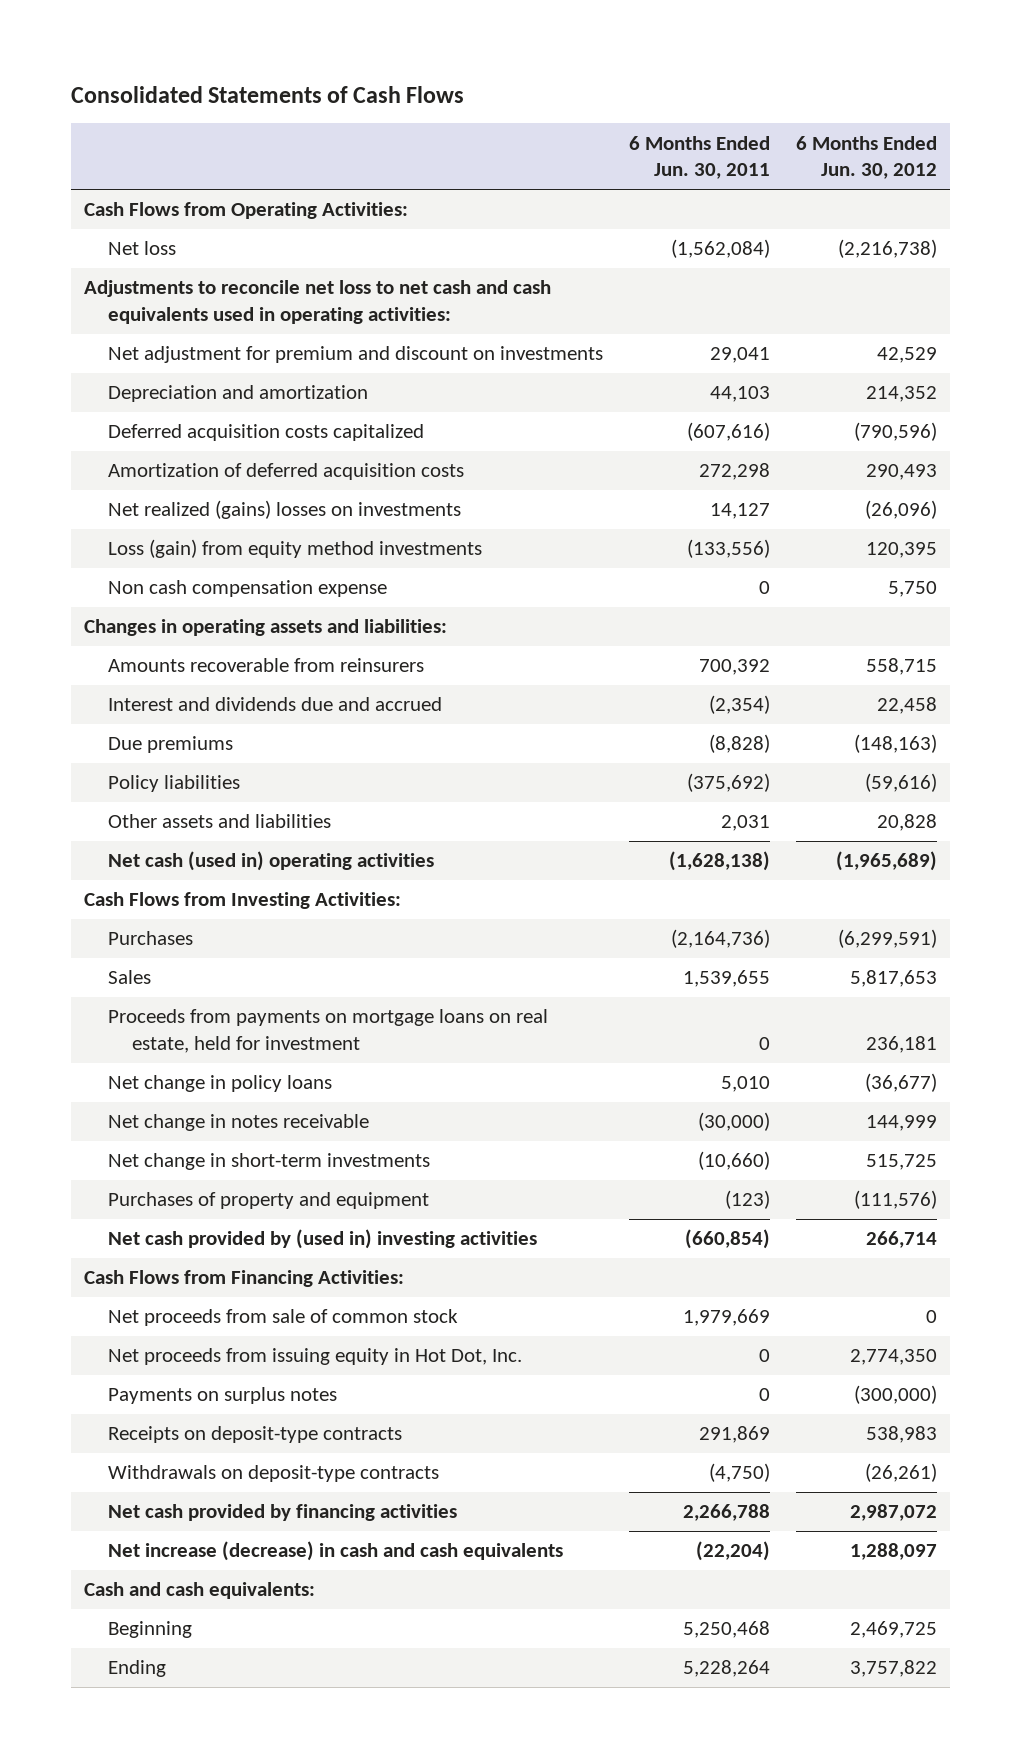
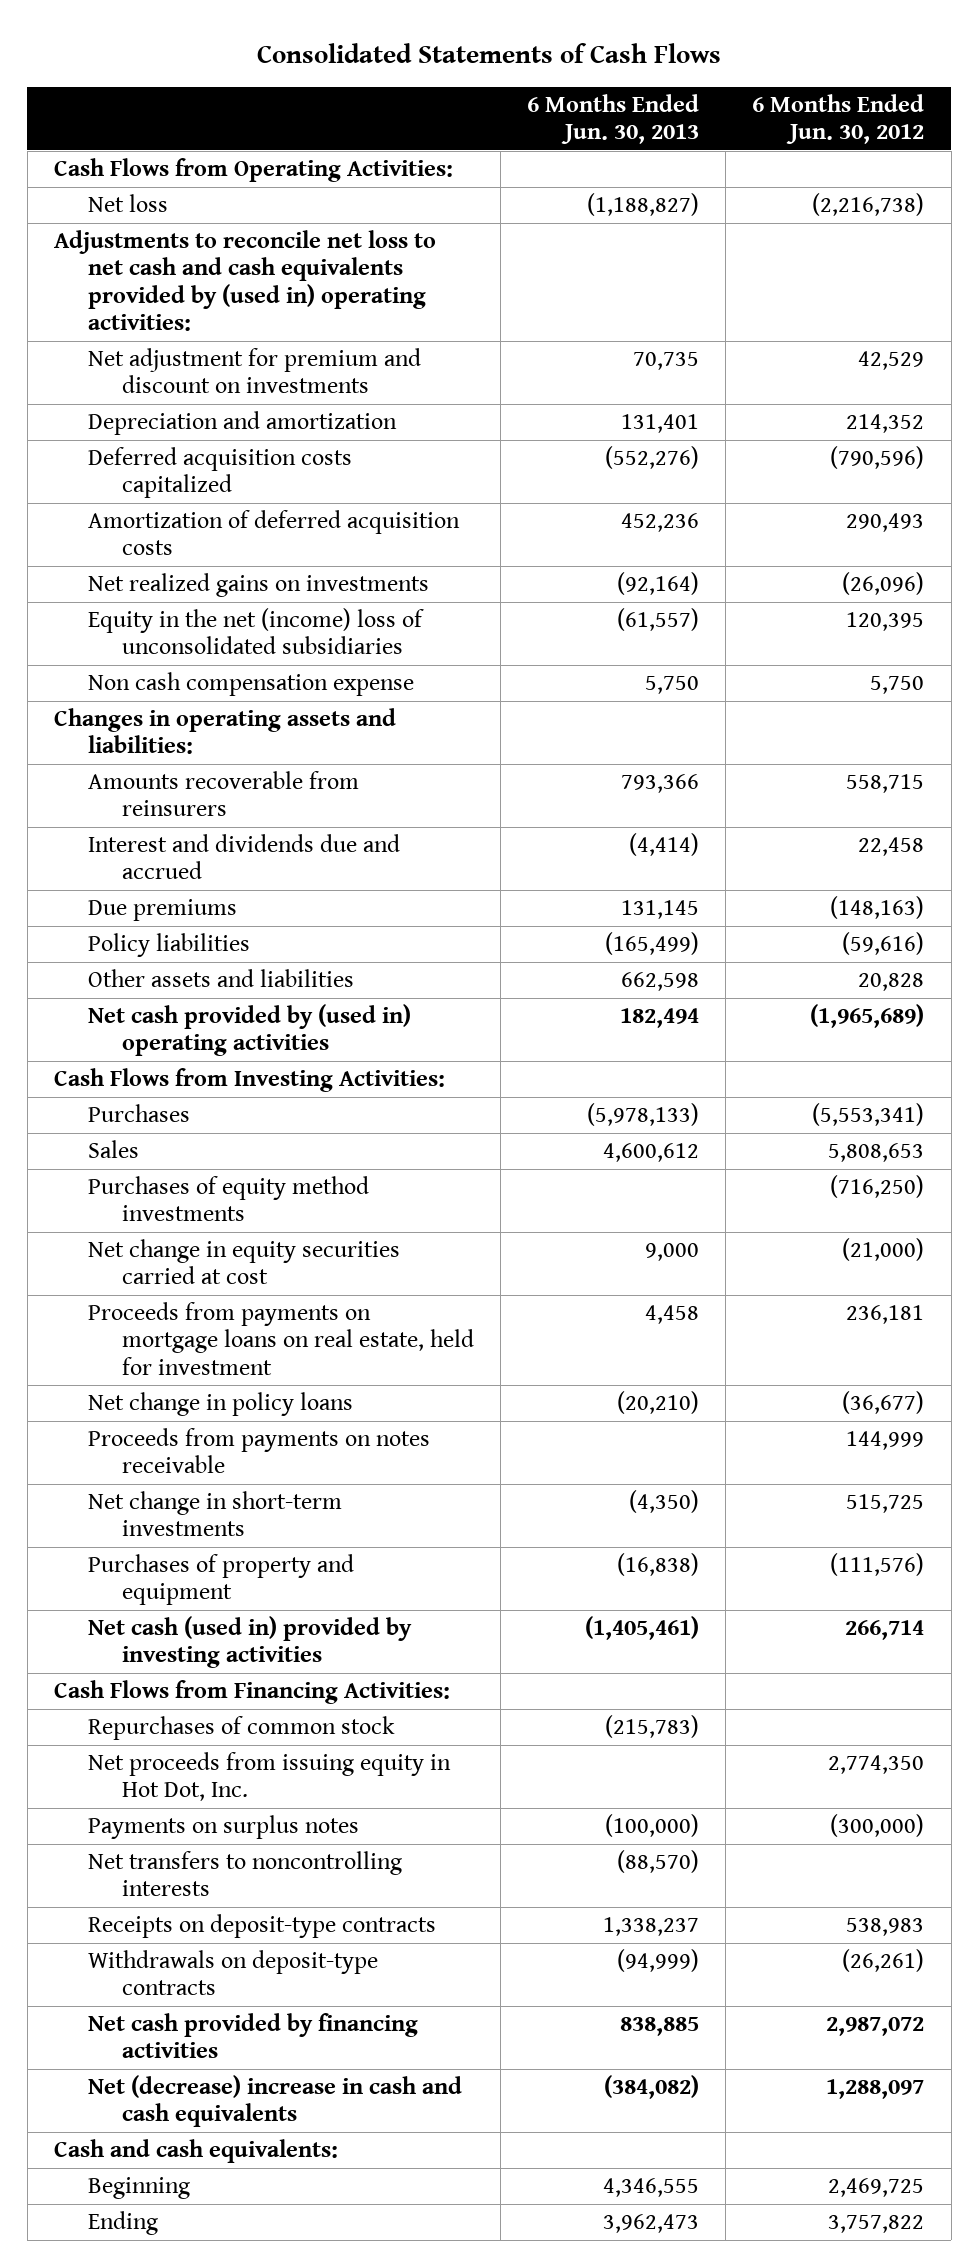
[629,135,771,180] 6 Months Ended Jun. 30, 2011 -> none
none -> [527,93,700,145] 6 Months Ended Jun. 30, 2013
[84,280,552,324] Adjustments to reconcile net loss to net cash and cash equivalents used in operating activities: -> [53,230,436,332] Adjustments to reconcile net loss to net cash and cash equivalents provided by (used in) operating activities:
[108,500,462,520] Net realized (gains) losses on investments -> [87,573,429,598] Net realized gains on investments
[108,539,483,559] Loss (gain) from equity method investments -> [87,608,424,655] Equity in the net (income) loss of unconsolidated subsidiaries
[108,851,435,872] Net cash (used in) operating activities -> [87,1004,411,1057] Net cash provided by (used in) operating activities
[838,929,938,949] (6,299,591) -> [812,1103,925,1127] (5,553,341)
[850,970,938,988] 5,817,653 -> [828,1143,925,1163] 5,808,653
none -> [87,1176,369,1222] Purchases of equity method investments
none -> [87,1239,400,1285] Net change in equity securities carried at cost
[108,1114,370,1132] Net change in notes receivable -> [87,1428,430,1474] Proceeds from payments on notes receivable
[108,1229,538,1250] Net cash provided by (used in) investing activities -> [87,1616,412,1669] Net cash (used in) provided by investing activities
[108,1309,459,1327] Net proceeds from sale of common stock -> none
none -> [87,1716,395,1741] Repurchases of common stock
none -> [87,1851,402,1897] Net transfers to noncontrolling interests
[108,1541,564,1562] Net increase (decrease) in cash and cash equivalents -> [87,2075,462,2128] Net (decrease) increase in cash and cash equivalents

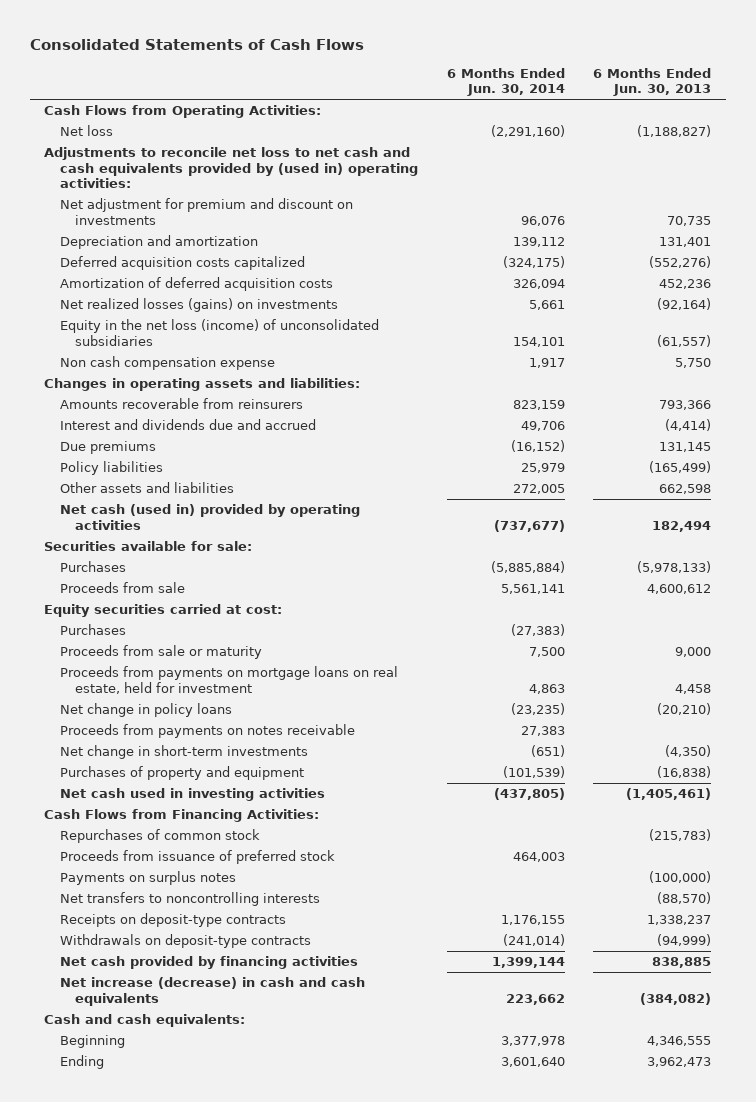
[752,93,925,145] 6 Months Ended Jun. 30, 2012 -> none
none -> [446,67,565,97] 6 Months Ended Jun. 30, 2014
[87,573,429,598] Net realized gains on investments -> [59,298,338,313] Net realized losses (gains) on investments
[87,608,424,655] Equity in the net (income) loss of unconsolidated subsidiaries -> [59,319,379,346] Equity in the net loss (income) of unconsolidated subsidiaries
[53,1068,445,1093] Cash Flows from Investing Activities: -> none
[87,1004,411,1057] Net cash provided by (used in) operating activities -> [59,504,360,530] Net cash (used in) provided by operating activities
none -> [44,541,253,552] Securities available for sale:
[87,1140,139,1159] Sales -> [59,582,185,594] Proceeds from sale
none -> [44,604,283,618] Equity securities carried at cost:
[87,1176,369,1222] Purchases of equity method investments -> [59,624,126,636] Purchases
[87,1239,400,1285] Net change in equity securities carried at cost -> [59,645,262,660] Proceeds from sale or maturity
[87,1616,412,1669] Net cash (used in) provided by investing activities -> [59,788,325,802] Net cash used in investing activities
[87,1752,451,1802] Net proceeds from issuing equity in Hot Dot, Inc. -> none
none -> [59,850,335,865] Proceeds from issuance of preferred stock
[87,2075,462,2128] Net (decrease) increase in cash and cash equivalents -> [59,977,365,1006] Net increase (decrease) in cash and cash equivalents

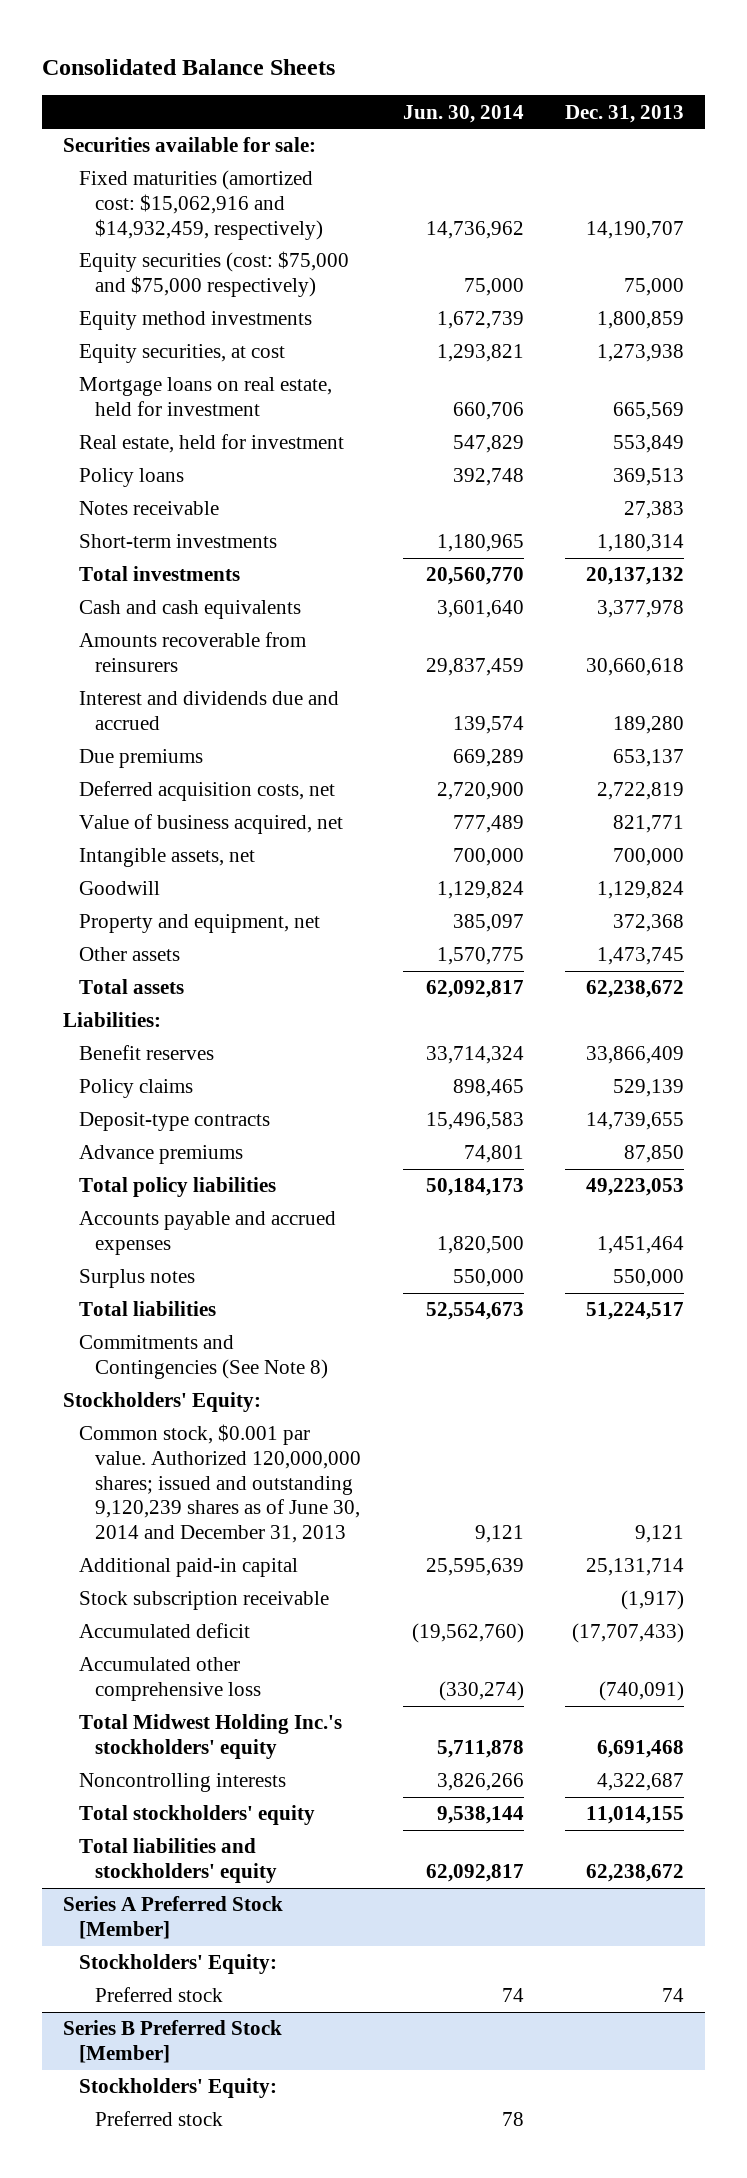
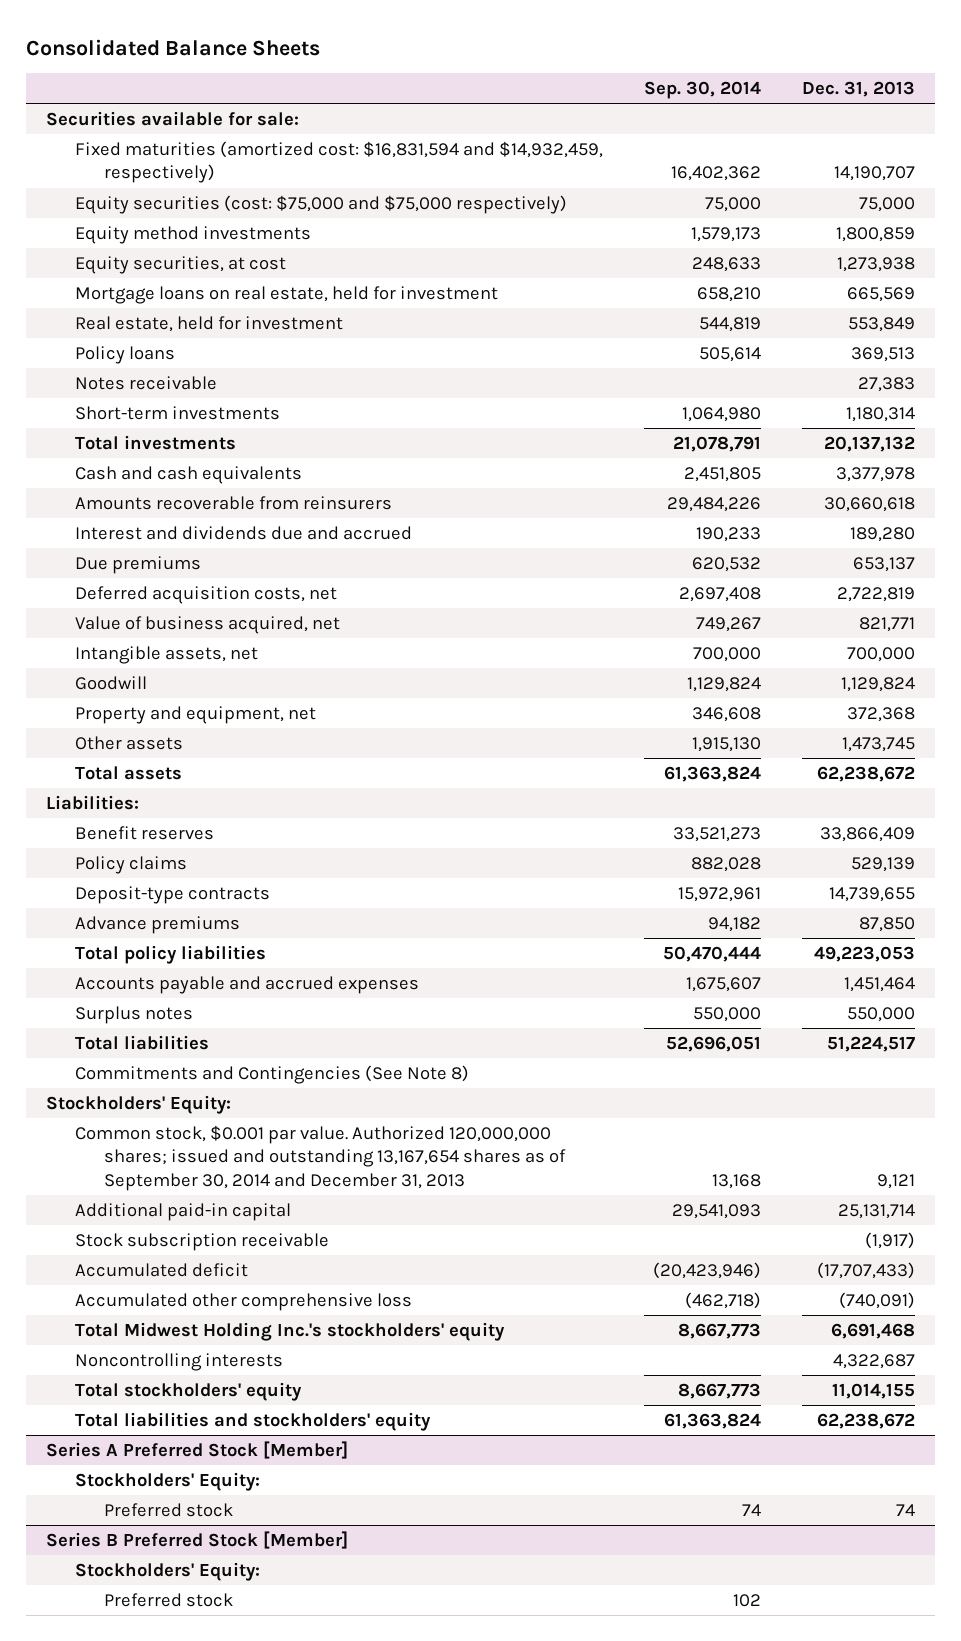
[402,104,524,123] Jun. 30, 2014 -> none
none -> [644,81,762,100] Sep. 30, 2014
[78,170,323,240] Fixed maturities (amortized cost: $15,062,916 and $14,932,459, respectively) -> [75,140,604,184] Fixed maturities (amortized cost: $16,831,594 and $14,932,459, respectively)
[78,1424,361,1543] Common stock, $0.001 par value. Authorized 120,000,000 shares; issued and outstanding 9,120,239 shares as of June 30, 2014 and December 31, 2013 -> [75,1124,567,1192] Common stock, $0.001 par value. Authorized 120,000,000 shares; issued and outstanding 13,167,654 shares as of September 30, 2014 and December 31, 2013

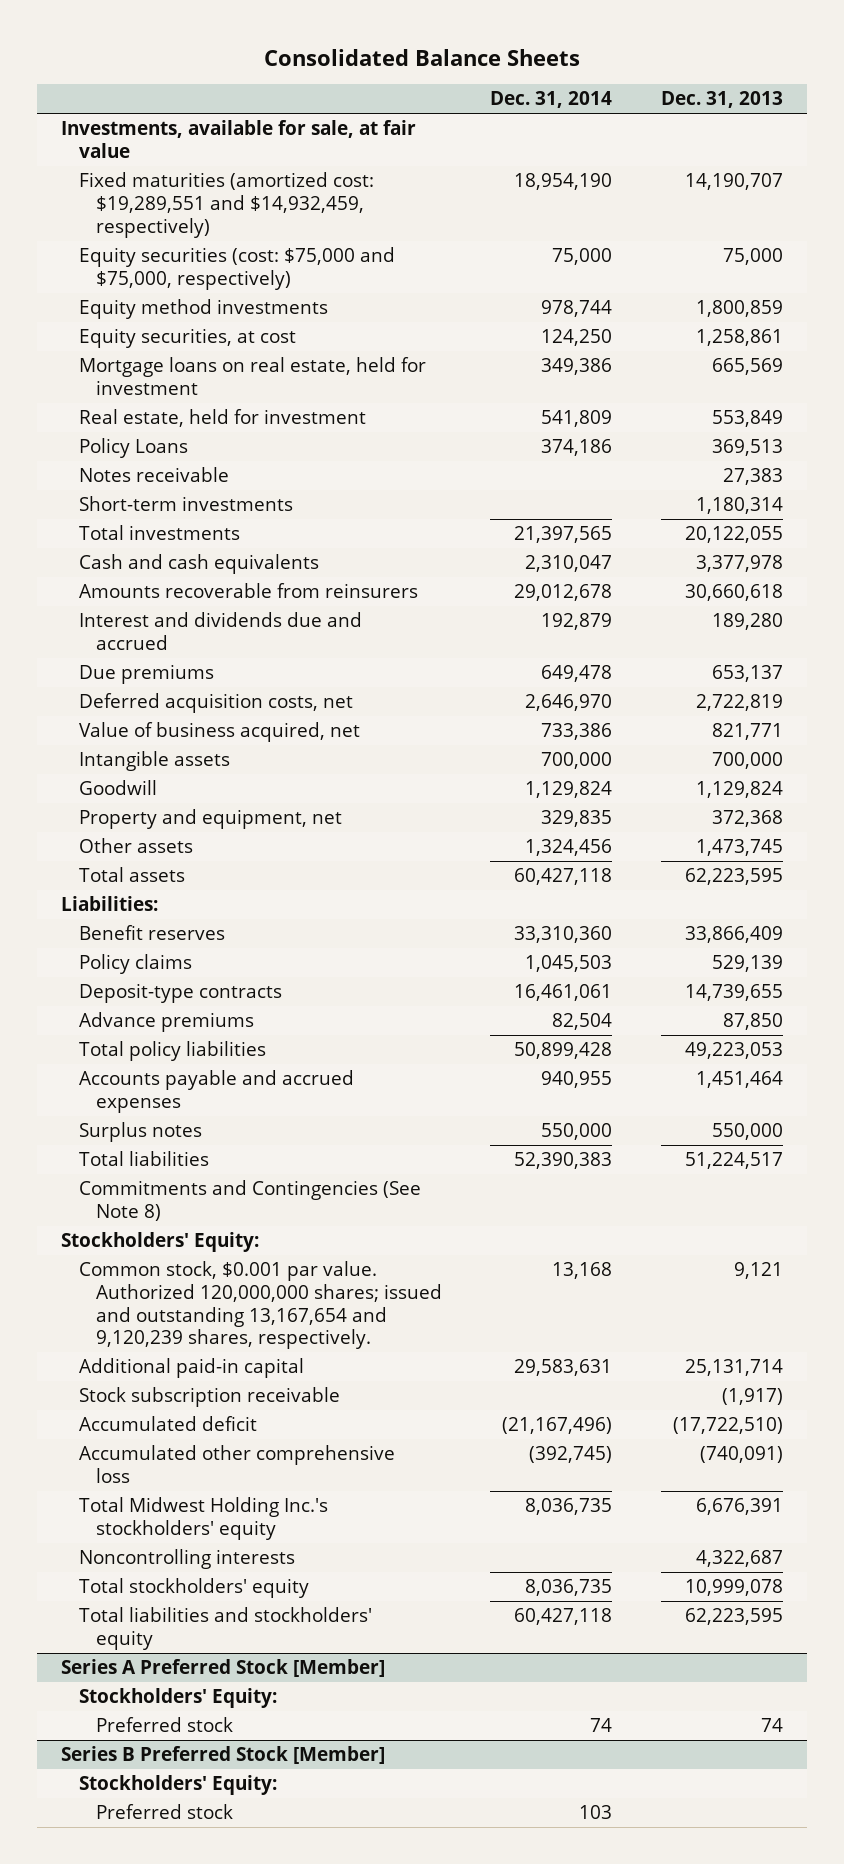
[644,81,762,100] Sep. 30, 2014 -> none
none -> [490,91,613,109] Dec. 31, 2014
[46,110,300,126] Securities available for sale: -> [61,120,417,158] Investments, available for sale, at fair value
[75,140,604,184] Fixed maturities (amortized cost: $16,831,594 and $14,932,459, respectively) -> [78,172,374,238] Fixed maturities (amortized cost: $19,289,551 and $14,932,459, respectively)
[75,194,568,214] Equity securities (cost: $75,000 and $75,000 respectively) -> [78,247,395,290] Equity securities (cost: $75,000 and $75,000, respectively)
[836,256,915,272] 1,273,938 -> [695,329,783,347] 1,258,861
[75,345,176,364] Policy loans -> [78,438,188,459] Policy Loans
[823,435,915,452] 20,137,132 -> [684,526,783,544] 20,122,055
[75,645,259,664] Intangible assets, net -> [78,751,230,772] Intangible assets
[816,765,915,782] 62,238,672 -> [684,868,783,886] 62,223,595
[75,1124,567,1192] Common stock, $0.001 par value. Authorized 120,000,000 shares; issued and outstanding 13,167,654 shares as of September 30, 2014 and December 31, 2013 -> [78,1261,442,1350] Common stock, $0.001 par value. Authorized 120,000,000 shares; issued and outstanding 13,167,654 and 9,120,239 shares, respectively.
[816,1261,915,1279] (17,707,433) -> [672,1417,783,1435] (17,722,510)
[830,1322,915,1339] 6,691,468 -> [695,1498,783,1516] 6,676,391
[831,1382,915,1399] 11,014,155 -> [684,1579,783,1597] 10,999,078
[816,1412,915,1429] 62,238,672 -> [684,1608,783,1626] 62,223,595

